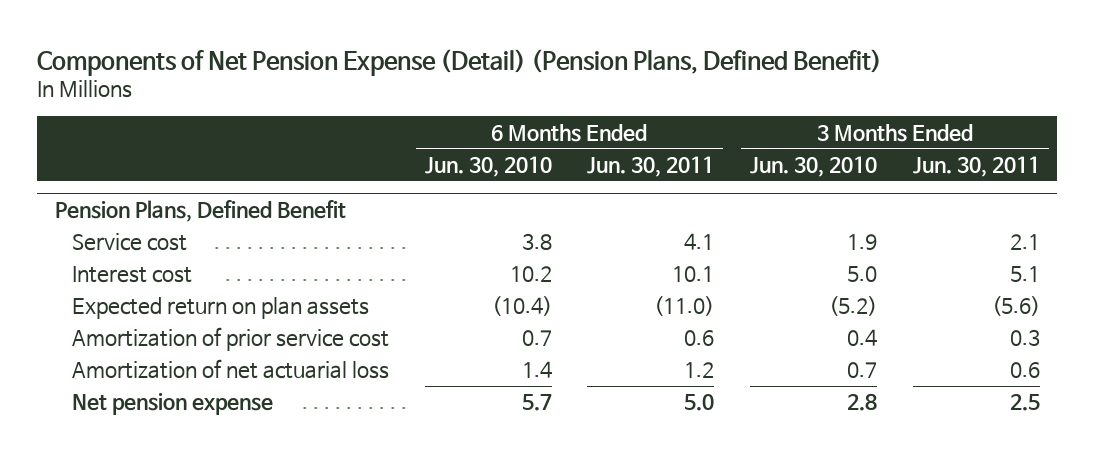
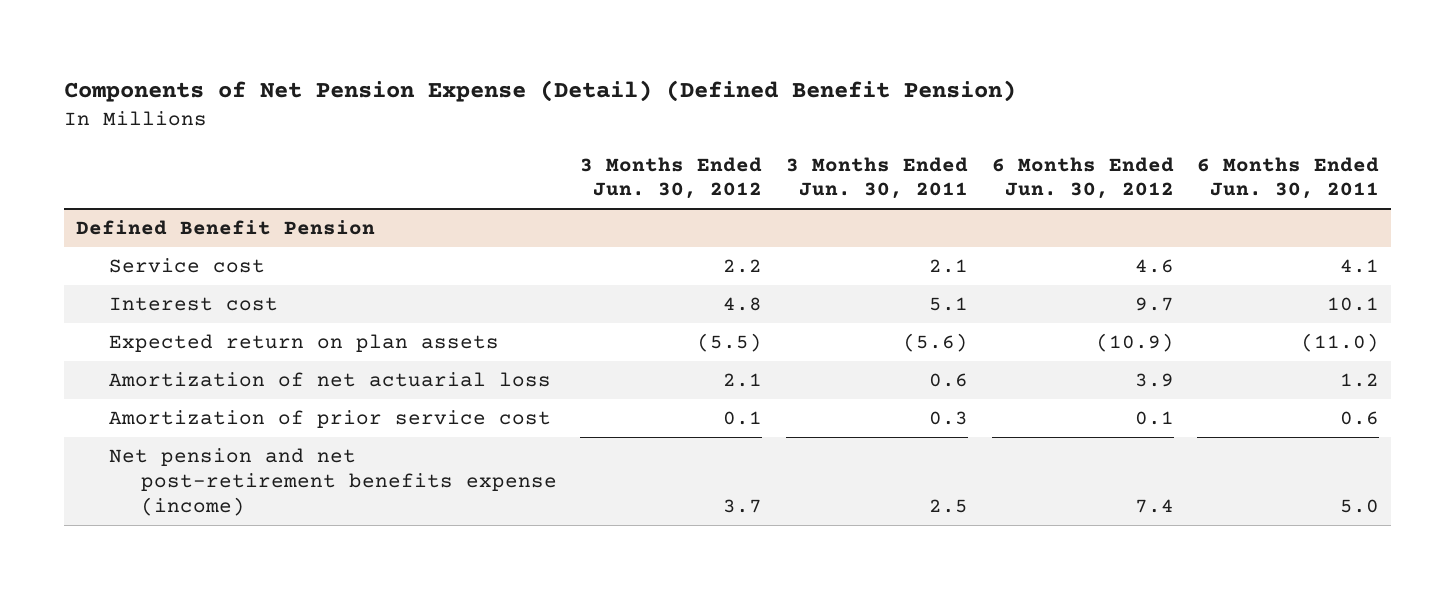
[37,48,883,76] Components of Net Pension Expense (Detail) (Pension Plans, Defined Benefit) -> [64,79,1017,102] Components of Net Pension Expense (Detail) (Defined Benefit Pension)
[424,155,552,177] Jun. 30, 2010 -> none
[749,155,877,177] Jun. 30, 2010 -> none
none -> [580,156,763,200] 3 Months Ended Jun. 30, 2012
none -> [991,156,1174,200] 6 Months Ended Jun. 30, 2012
[55,200,347,223] Pension Plans, Defined Benefit -> [76,220,376,236] Defined Benefit Pension
[72,327,390,352] Amortization of prior service cost -> none
none -> [108,410,551,429] Amortization of prior service cost
[72,393,274,416] Net pension expense -> [108,448,557,516] Net pension and net post-retirement benefits expense (income)

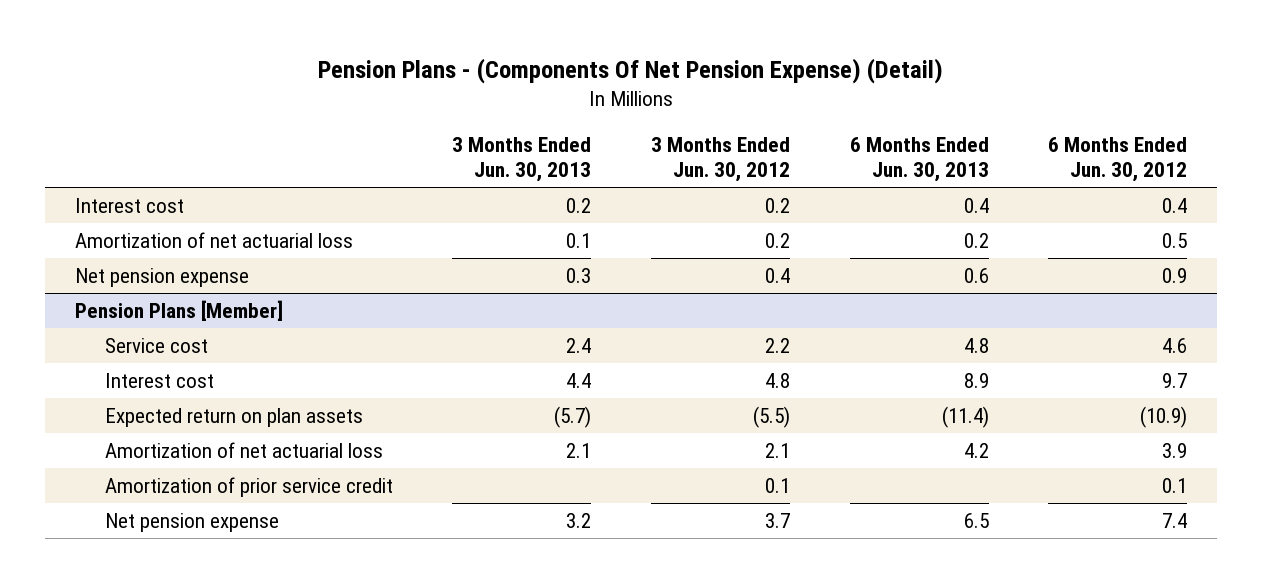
[64,79,1017,102] Components of Net Pension Expense (Detail) (Defined Benefit Pension) -> [317,57,943,84] Pension Plans - (Components Of Net Pension Expense) (Detail)
[786,156,969,200] 3 Months Ended Jun. 30, 2011 -> none
[1197,156,1380,200] 6 Months Ended Jun. 30, 2011 -> none
none -> [452,137,592,183] 3 Months Ended Jun. 30, 2013
none -> [849,137,989,183] 6 Months Ended Jun. 30, 2013
[76,220,376,236] Defined Benefit Pension -> none
none -> [74,197,184,213] Interest cost
none -> [74,231,353,248] Amortization of net actuarial loss
none -> [74,267,249,287] Net pension expense
none -> [74,299,283,321] Pension Plans [Member]
[108,410,551,429] Amortization of prior service cost -> [104,476,393,497] Amortization of prior service credit
[108,448,557,516] Net pension and net post-retirement benefits expense (income) -> [104,512,279,532] Net pension expense

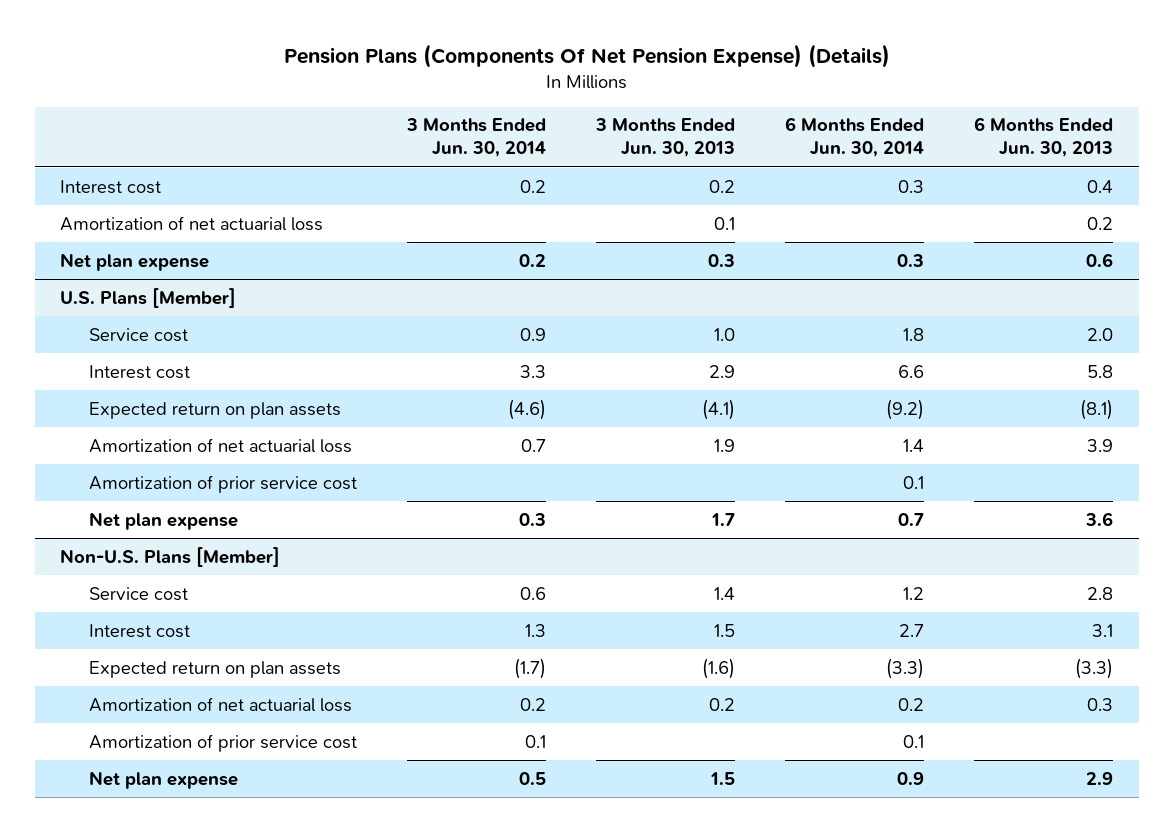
[317,57,943,84] Pension Plans - (Components Of Net Pension Expense) (Detail) -> [283,44,890,69] Pension Plans (Components Of Net Pension Expense) (Details)
[650,137,790,183] 3 Months Ended Jun. 30, 2012 -> none
[1048,137,1188,183] 6 Months Ended Jun. 30, 2012 -> none
none -> [406,118,547,158] 3 Months Ended Jun. 30, 2014
none -> [785,117,925,158] 6 Months Ended Jun. 30, 2014
[74,299,283,321] Pension Plans [Member] -> none
[74,267,249,287] Net pension expense -> [59,252,209,271] Net plan expense
none -> [59,287,236,308] U.S. Plans [Member]
[566,337,592,353] 2.4 -> [714,327,736,341] 1.0
[963,337,989,353] 4.8 -> [1087,327,1114,341] 2.0
[566,372,592,388] 4.4 -> [709,364,736,378] 2.9
[963,372,989,388] 8.9 -> [1087,364,1114,378] 5.8
[554,405,592,428] (5.7) -> [702,398,736,420] (4.1)
[941,405,989,428] (11.4) -> [1080,398,1114,420] (8.1)
[566,442,592,458] 2.1 -> [714,438,736,452] 1.9
[963,442,989,458] 4.2 -> [1087,438,1114,452] 3.9
[104,476,393,497] Amortization of prior service credit -> [88,474,357,493] Amortization of prior service cost
[104,512,279,532] Net pension expense -> [88,511,238,530] Net plan expense
[566,512,592,528] 3.2 -> [711,512,736,526] 1.7
[963,512,989,528] 6.5 -> [1085,511,1114,526] 3.6
none -> [59,546,280,567] Non-U.S. Plans [Member]
none -> [88,586,188,601] Service cost
none -> [88,623,190,638] Interest cost
none -> [88,660,341,678] Expected return on plan assets
none -> [88,696,352,712] Amortization of net actuarial loss
none -> [88,733,357,752] Amortization of prior service cost
none -> [88,770,238,789] Net plan expense

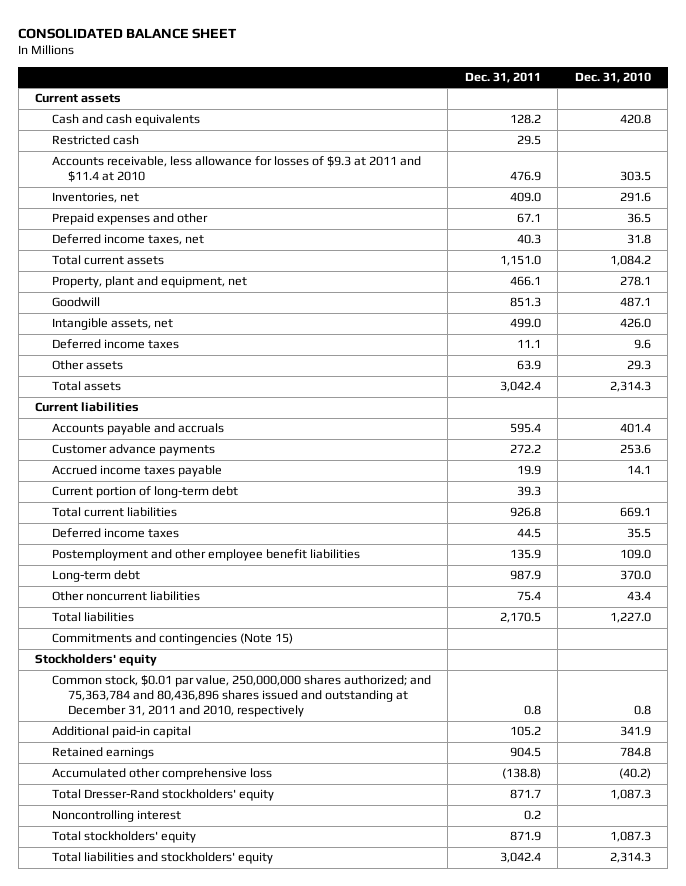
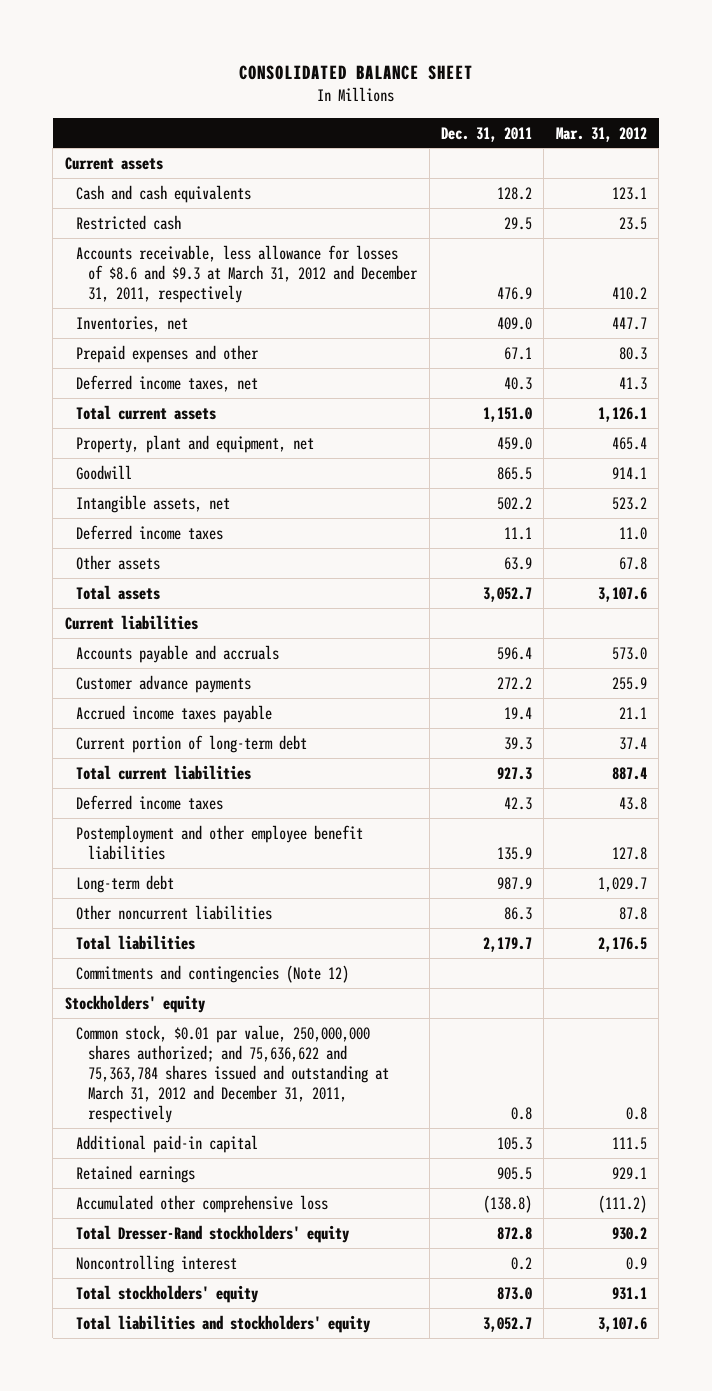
[574,71,651,83] Dec. 31, 2010 -> none
none -> [555,126,647,142] Mar. 31, 2012
[51,156,421,183] Accounts receivable, less allowance for losses of $9.3 at 2011 and $11.4 at 2010 -> [76,244,419,303] Accounts receivable, less allowance for losses of $8.6 and $9.3 at March 31, 2012 and December 31, 2011, respectively
[509,276,541,287] 466.1 -> [497,436,533,450] 459.0
[509,297,541,308] 851.3 -> [497,466,533,480] 865.5
[509,318,541,329] 499.0 -> [497,496,533,510] 502.2
[499,381,541,393] 3,042.4 -> [483,586,533,602] 3,052.7
[509,423,541,434] 595.4 -> [497,646,533,660] 596.4
[516,465,541,476] 19.9 -> [504,706,533,720] 19.4
[509,507,541,518] 926.8 -> [497,766,533,780] 927.3
[516,528,541,539] 44.5 -> [504,796,533,810] 42.3
[516,591,541,602] 75.4 -> [504,906,533,920] 86.3
[499,612,541,624] 2,170.5 -> [483,936,533,952] 2,179.7
[51,633,293,646] Commitments and contingencies (Note 15) -> [76,964,350,983] Commitments and contingencies (Note 12)
[51,675,431,718] Common stock, $0.01 par value, 250,000,000 shares authorized; and 75,363,784 and 80,436,896 shares issued and outstanding at December 31, 2011 and 2010, respectively -> [76,1024,390,1124] Common stock, $0.01 par value, 250,000,000 shares authorized; and 75,636,622 and 75,363,784 shares issued and outstanding at March 31, 2012 and December 31, 2011, respectively
[509,726,541,737] 105.2 -> [497,1136,533,1150] 105.3
[509,747,541,758] 904.5 -> [497,1166,533,1180] 905.5
[509,789,541,800] 871.7 -> [497,1226,533,1240] 872.8
[509,831,541,842] 871.9 -> [497,1286,533,1300] 873.0
[499,852,541,864] 3,042.4 -> [483,1316,533,1332] 3,052.7

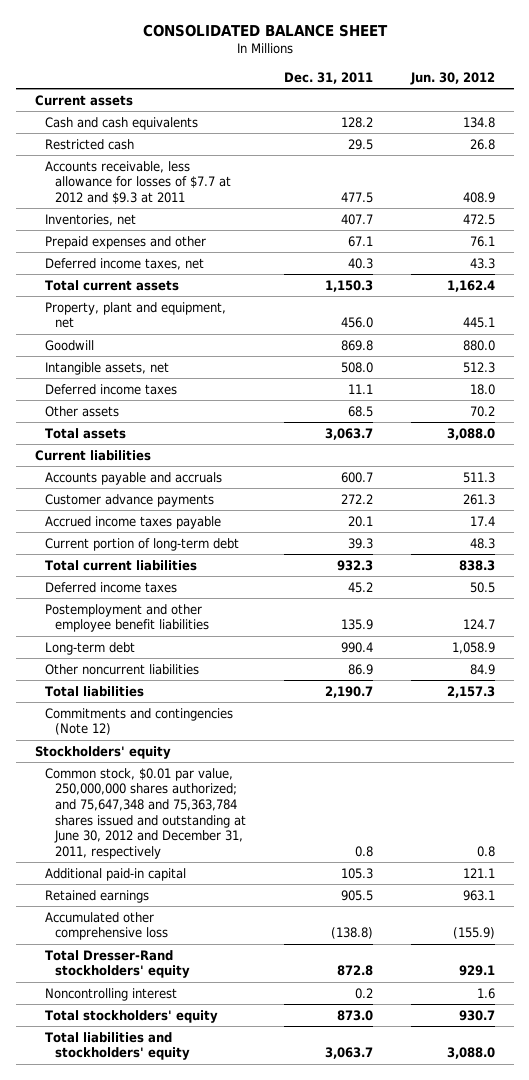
[555,126,647,142] Mar. 31, 2012 -> none
none -> [409,71,495,85] Jun. 30, 2012
[76,244,419,303] Accounts receivable, less allowance for losses of $8.6 and $9.3 at March 31, 2012 and December 31, 2011, respectively -> [44,160,231,205] Accounts receivable, less allowance for losses of $7.7 at 2012 and $9.3 at 2011
[497,286,533,300] 476.9 -> [340,192,373,204] 477.5
[497,316,533,330] 409.0 -> [340,213,373,225] 407.7
[483,406,533,422] 1,151.0 -> [324,279,373,292] 1,150.3
[497,436,533,450] 459.0 -> [340,317,373,329] 456.0
[497,466,533,480] 865.5 -> [340,339,373,351] 869.8
[497,496,533,510] 502.2 -> [340,361,373,373] 508.0
[504,556,533,570] 63.9 -> [347,405,373,417] 68.5
[483,586,533,602] 3,052.7 -> [324,427,373,440] 3,063.7
[497,646,533,660] 596.4 -> [340,471,373,483] 600.7
[504,706,533,720] 19.4 -> [347,515,373,527] 20.1
[497,766,533,780] 927.3 -> [336,559,373,571] 932.3
[504,796,533,810] 42.3 -> [347,581,373,593] 45.2
[497,876,533,890] 987.9 -> [340,641,373,653] 990.4
[504,906,533,920] 86.3 -> [347,663,373,675] 86.9
[483,936,533,952] 2,179.7 -> [324,685,373,698] 2,190.7
[76,1024,390,1124] Common stock, $0.01 par value, 250,000,000 shares authorized; and 75,636,622 and 75,363,784 shares issued and outstanding at March 31, 2012 and December 31, 2011, respectively -> [44,767,246,860] Common stock, $0.01 par value, 250,000,000 shares authorized; and 75,647,348 and 75,363,784 shares issued and outstanding at June 30, 2012 and December 31, 2011, respectively
[483,1316,533,1332] 3,052.7 -> [324,1047,373,1060] 3,063.7

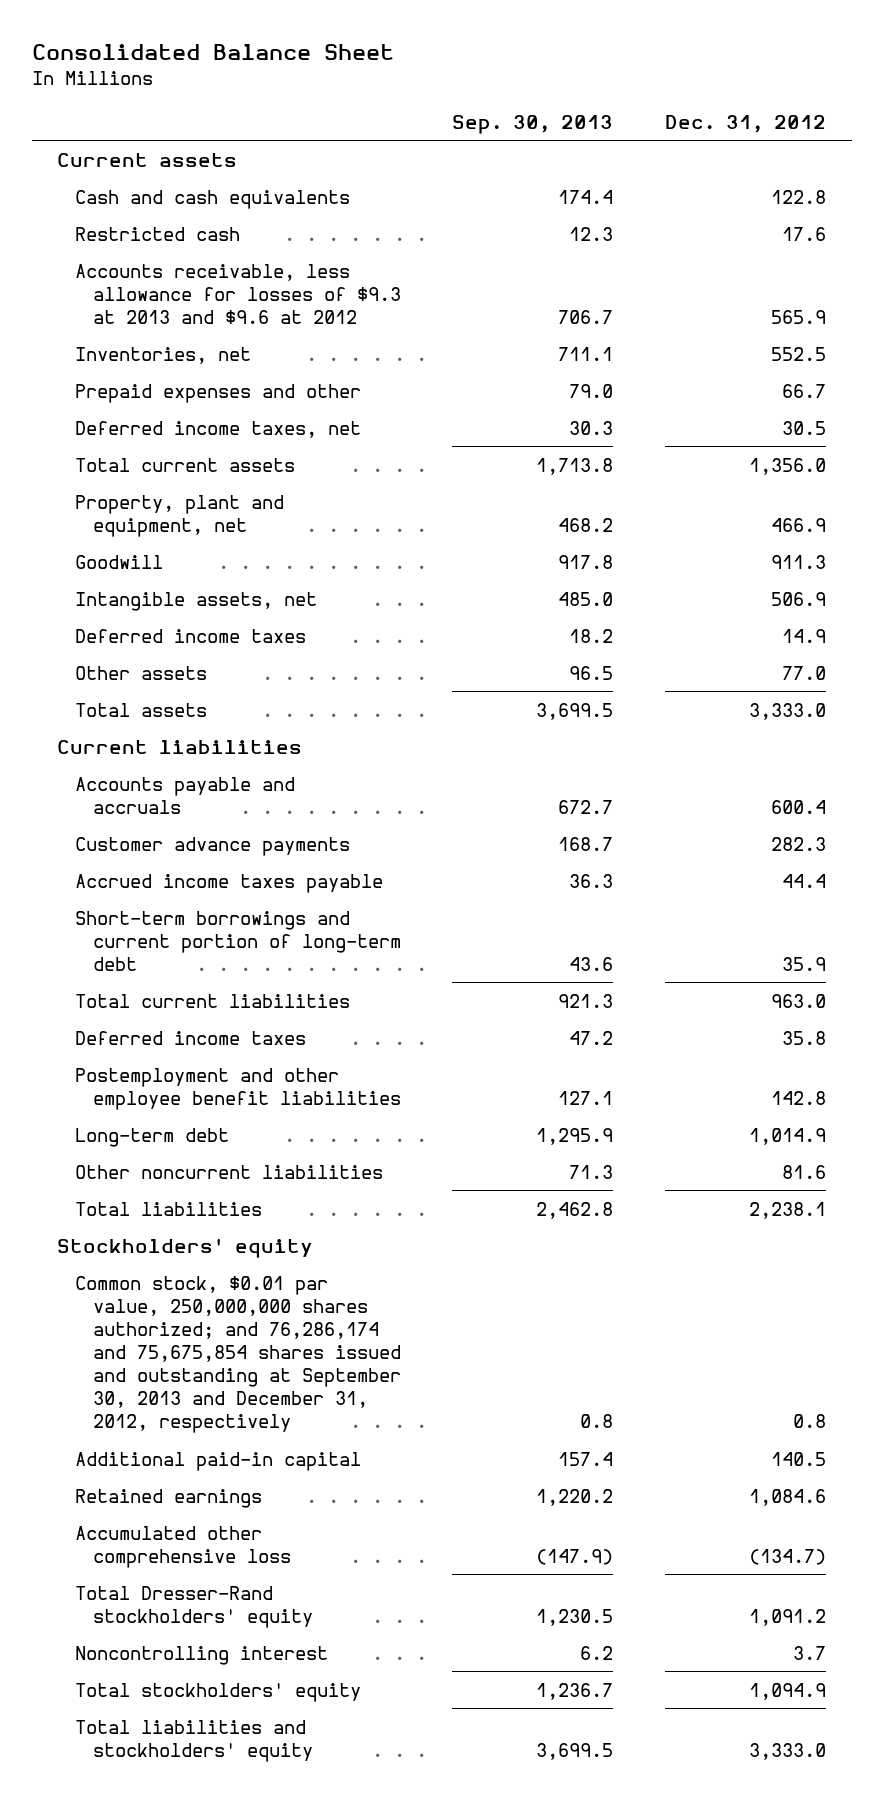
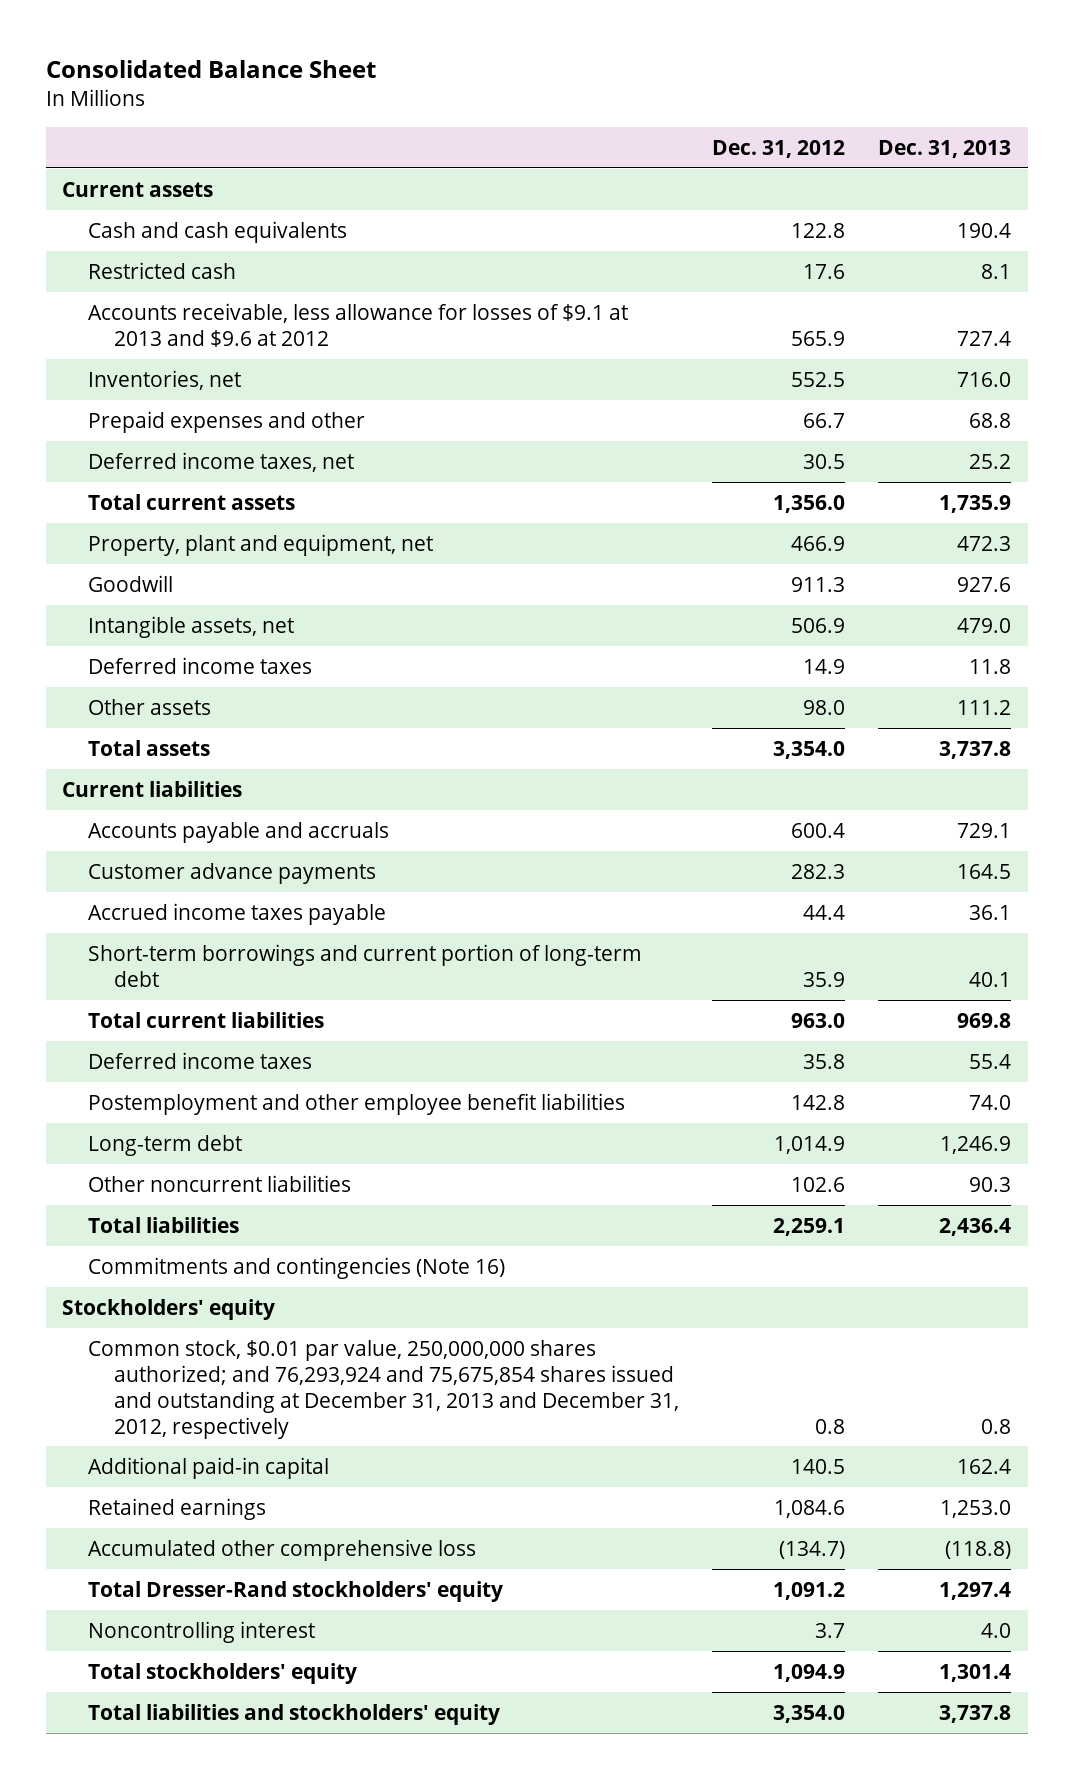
[452,114,614,134] Sep. 30, 2013 -> none
none -> [878,140,1012,159] Dec. 31, 2013
[75,263,401,324] Accounts receivable, less allowance for losses of $9.3 at 2013 and $9.6 at 2012 -> [87,302,628,347] Accounts receivable, less allowance for losses of $9.1 at 2013 and $9.6 at 2012
[781,665,826,680] 77.0 -> [803,699,846,715] 98.0
[748,702,826,720] 3,333.0 -> [773,740,846,759] 3,354.0
[781,1164,826,1179] 81.6 -> [791,1176,846,1192] 102.6
[748,1201,826,1219] 2,238.1 -> [773,1217,846,1236] 2,259.1
none -> [87,1256,505,1279] Commitments and contingencies (Note 16)
[75,1275,401,1434] Common stock, $0.01 par value, 250,000,000 shares authorized; and 76,286,174 and 75,675,854 shares issued and outstanding at September 30, 2013 and December 31, 2012, respectively -> [87,1339,679,1439] Common stock, $0.01 par value, 250,000,000 shares authorized; and 76,293,924 and 75,675,854 shares issued and outstanding at December 31, 2013 and December 31, 2012, respectively
[748,1742,826,1760] 3,333.0 -> [773,1704,846,1723] 3,354.0

